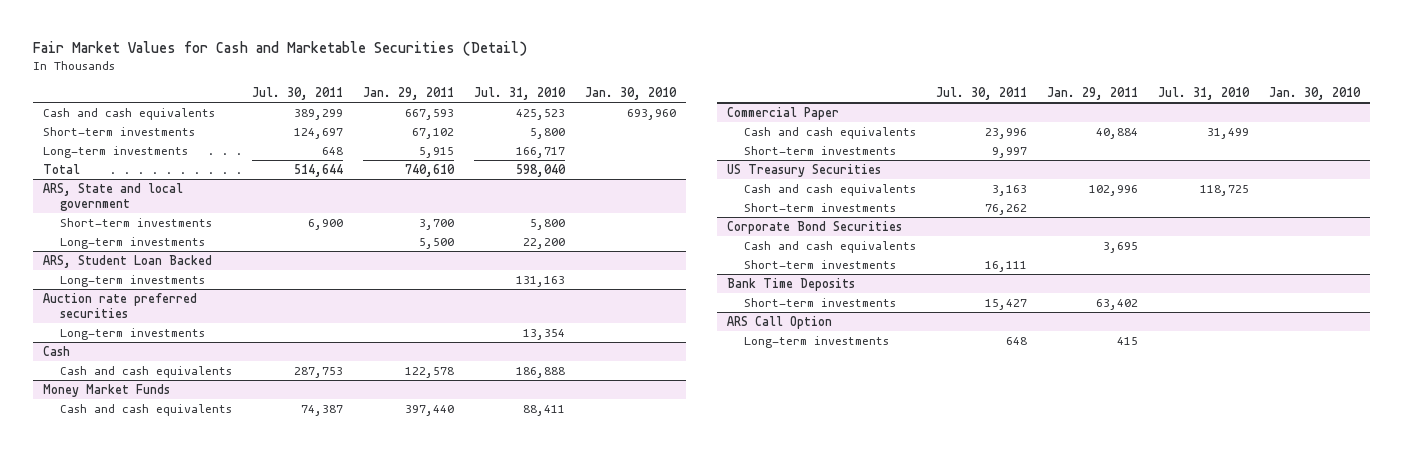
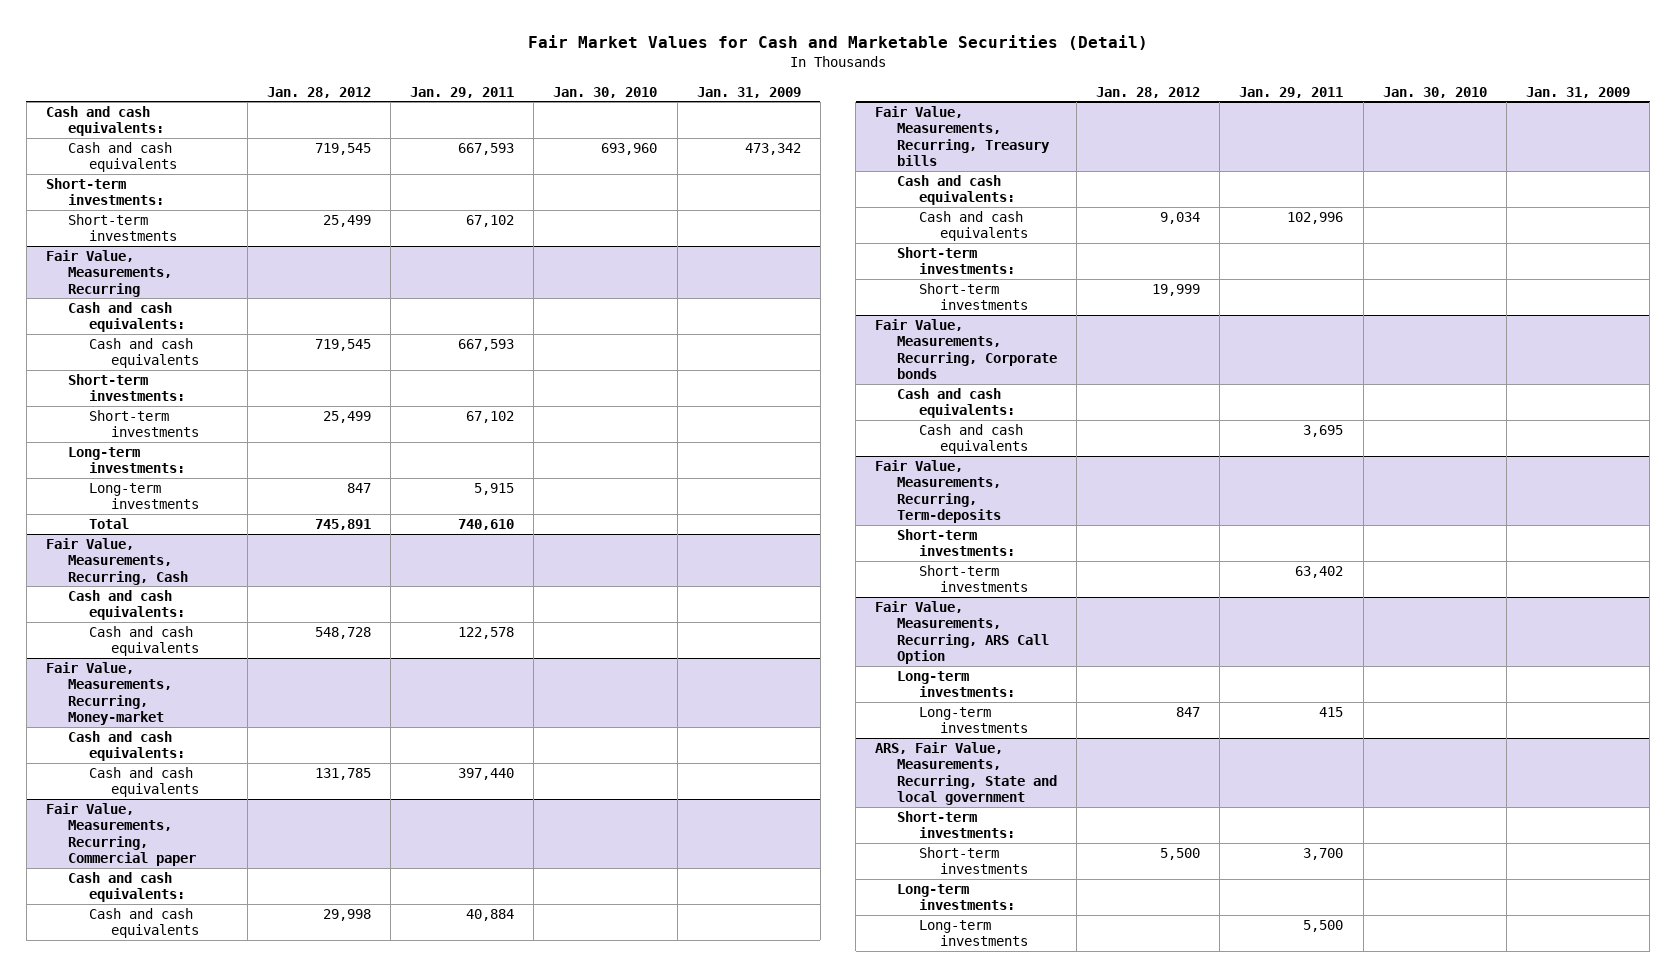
[252,86,344,100] Jul. 30, 2011 -> none
[473,86,566,100] Jul. 31, 2010 -> none
none -> [266,86,371,98] Jan. 28, 2012
none -> [696,86,801,98] Jan. 31, 2009
none -> [46,106,164,137] Cash and cash equivalents:
none -> [46,178,164,206] Short-term investments:
none -> [46,250,172,297] Fair Value, Measurements, Recurring
none -> [67,302,186,333] Cash and cash equivalents:
none -> [89,338,199,369] Cash and cash equivalents
none -> [67,374,186,402] Short-term investments:
none -> [89,410,199,438] Short-term investments
none -> [67,447,186,474] Long-term investments:
[43,183,184,211] ARS, State and local government -> none
[60,218,213,228] Short-term investments -> none
[60,237,206,250] Long-term investments -> none
[43,255,213,269] ARS, Student Loan Backed -> none
[60,275,206,288] Long-term investments -> none
[43,293,198,318] Auction rate preferred securities -> none
[60,328,206,341] Long-term investments -> none
[43,346,71,357] Cash -> none
none -> [46,538,188,585] Fair Value, Measurements, Recurring, Cash
none -> [67,590,186,621] Cash and cash equivalents:
[43,384,171,398] Money Market Funds -> none
none -> [46,662,172,725] Fair Value, Measurements, Recurring, Money-market
none -> [67,731,186,762] Cash and cash equivalents:
[727,107,840,121] Commercial Paper -> none
none -> [46,803,196,866] Fair Value, Measurements, Recurring, Commercial paper
none -> [67,872,186,903] Cash and cash equivalents:
[744,146,897,156] Short-term investments -> none
[727,164,882,178] US Treasury Securities -> none
none -> [875,106,1050,166] Fair Value, Measurements, Recurring, Treasury bills
none -> [896,175,1015,206] Cash and cash equivalents:
none -> [896,247,1015,275] Short-term investments:
[727,221,903,235] Corporate Bond Securities -> none
none -> [875,319,1057,379] Fair Value, Measurements, Recurring, Corporate bonds
none -> [896,388,1015,419] Cash and cash equivalents:
[727,278,856,292] Bank Time Deposits -> none
none -> [875,460,1001,523] Fair Value, Measurements, Recurring, Term-deposits
[744,260,897,270] Short-term investments -> [896,529,1015,557] Short-term investments:
[727,316,833,330] ARS Call Option -> none
none -> [875,601,1049,664] Fair Value, Measurements, Recurring, ARS Call Option
none -> [896,671,1015,698] Long-term investments:
none -> [875,742,1057,805] ARS, Fair Value, Measurements, Recurring, State and local government
none -> [896,811,1015,839] Short-term investments:
none -> [918,847,1029,875] Short-term investments
none -> [896,884,1015,911] Long-term investments:
none -> [918,920,1029,947] Long-term investments

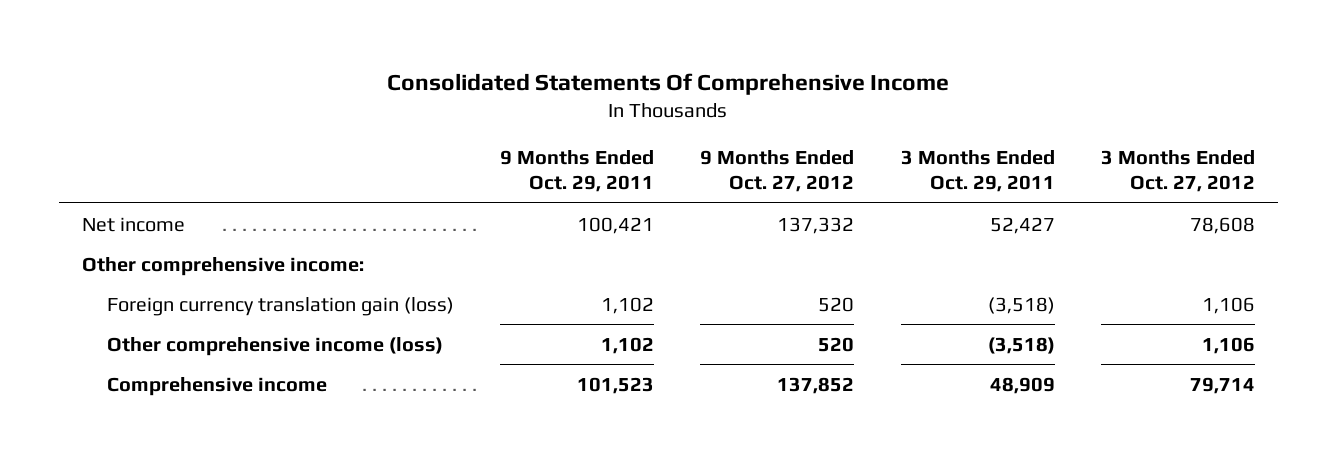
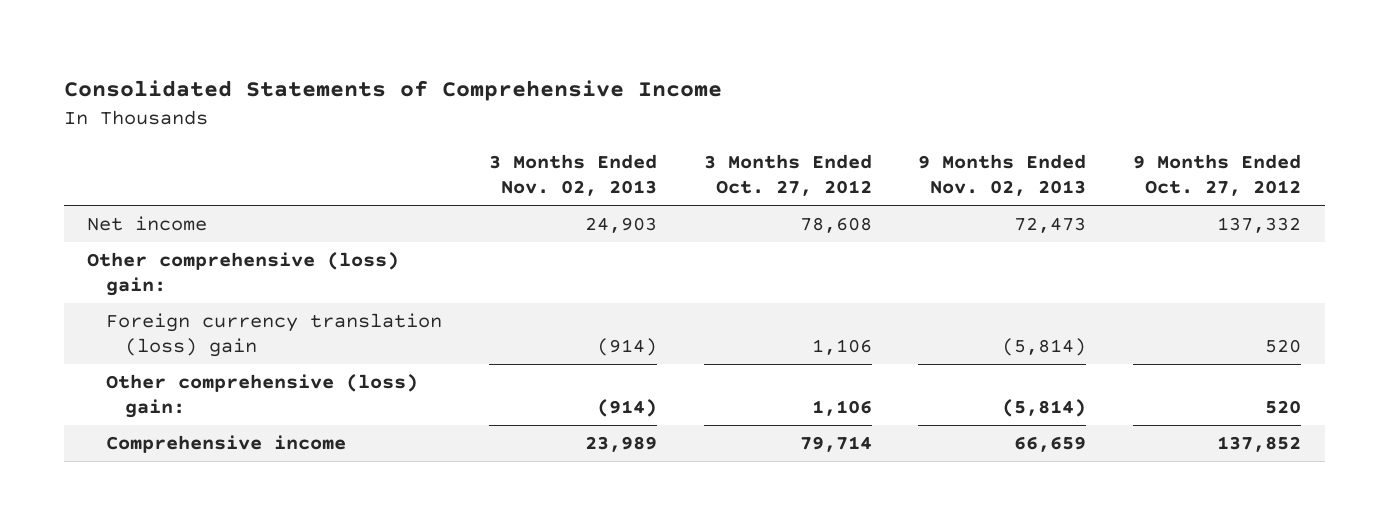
[387,72,950,95] Consolidated Statements Of Comprehensive Income -> [63,79,722,101] Consolidated Statements of Comprehensive Income
[500,149,655,193] 9 Months Ended Oct. 29, 2011 -> none
[900,149,1055,193] 3 Months Ended Oct. 29, 2011 -> none
none -> [489,154,658,197] 3 Months Ended Nov. 02, 2013
none -> [918,154,1087,197] 9 Months Ended Nov. 02, 2013
[81,256,364,276] Other comprehensive income: -> [87,252,400,297] Other comprehensive (loss) gain:
[107,296,455,316] Foreign currency translation gain (loss) -> [106,313,443,358] Foreign currency translation (loss) gain
[107,336,444,356] Other comprehensive income (loss) -> [106,374,419,419] Other comprehensive (loss) gain:

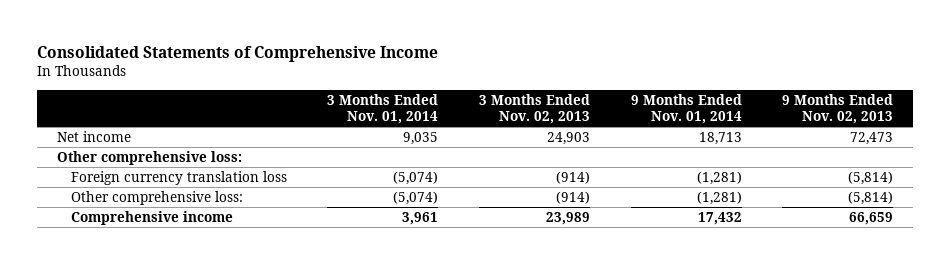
[703,154,872,197] 3 Months Ended Oct. 27, 2012 -> none
[1133,154,1302,197] 9 Months Ended Oct. 27, 2012 -> none
none -> [327,93,439,124] 3 Months Ended Nov. 01, 2014
none -> [630,93,742,124] 9 Months Ended Nov. 01, 2014
[87,252,400,297] Other comprehensive (loss) gain: -> [57,151,243,166] Other comprehensive loss:
[106,313,443,358] Foreign currency translation (loss) gain -> [70,171,287,186] Foreign currency translation loss
[106,374,419,419] Other comprehensive (loss) gain: -> [70,191,243,206] Other comprehensive loss:

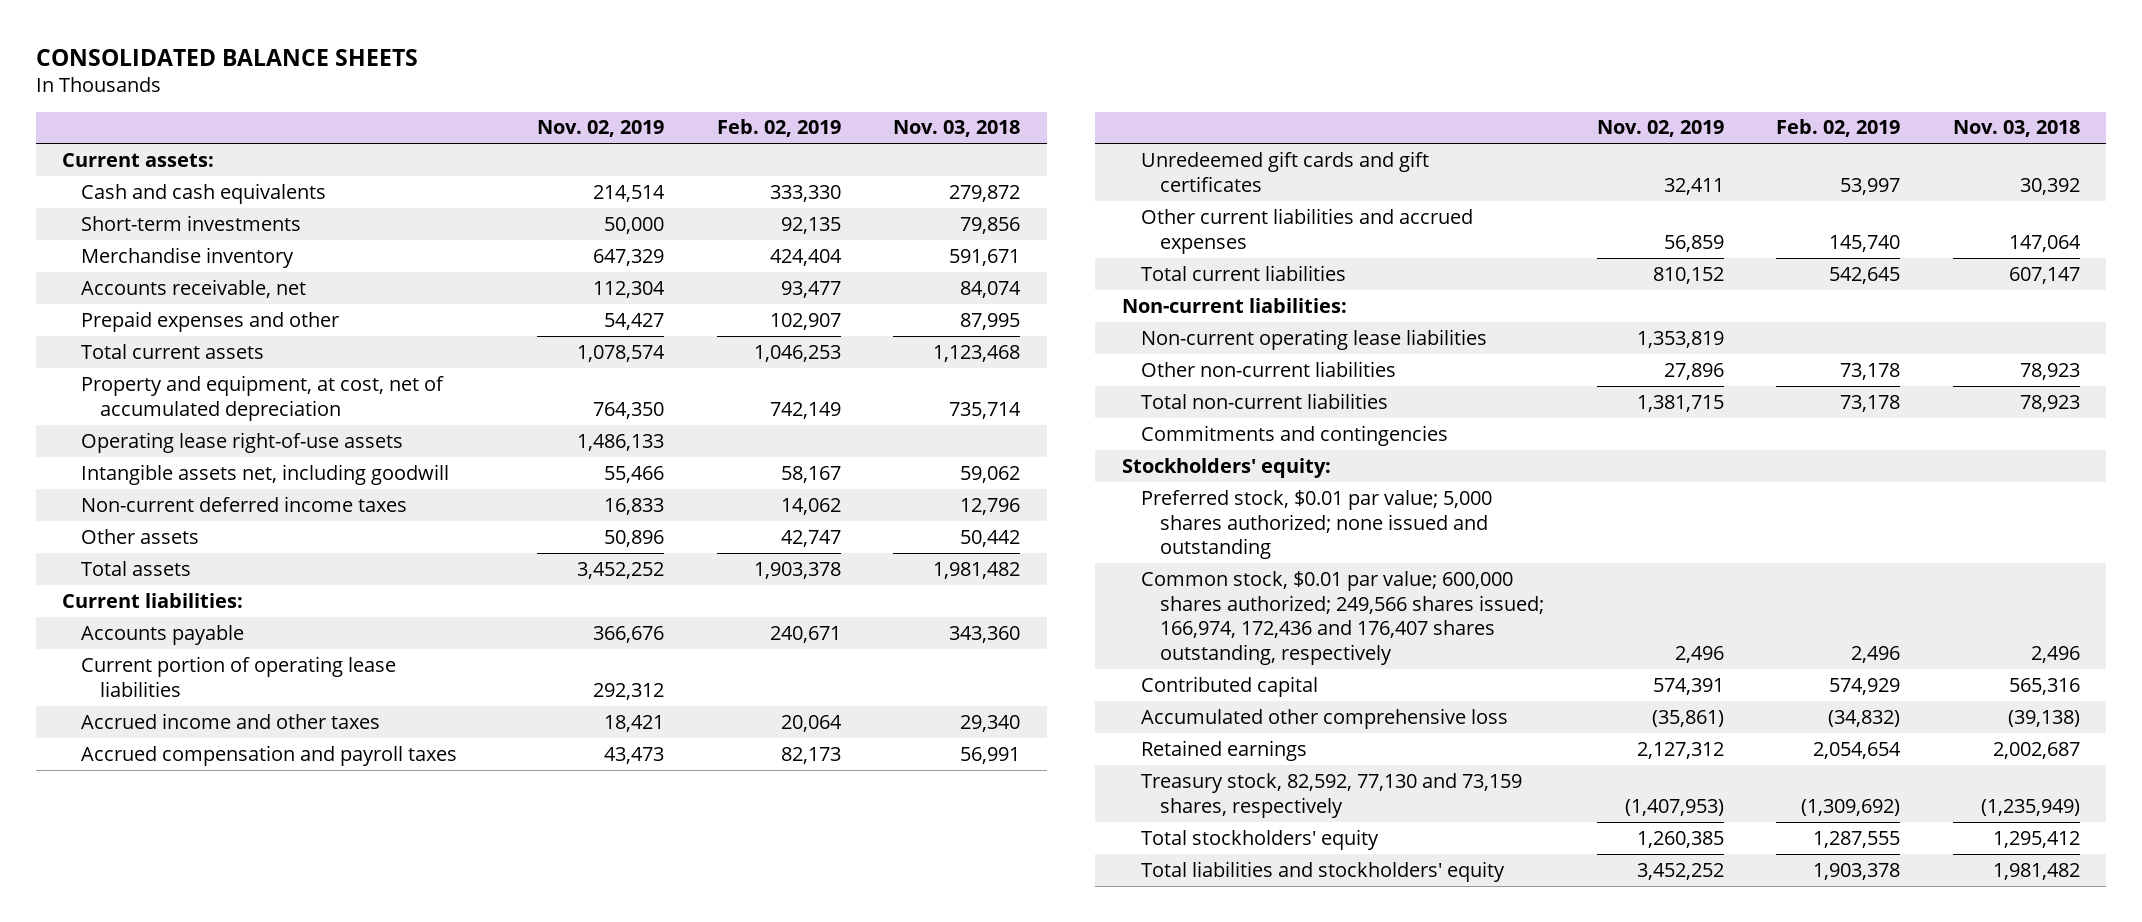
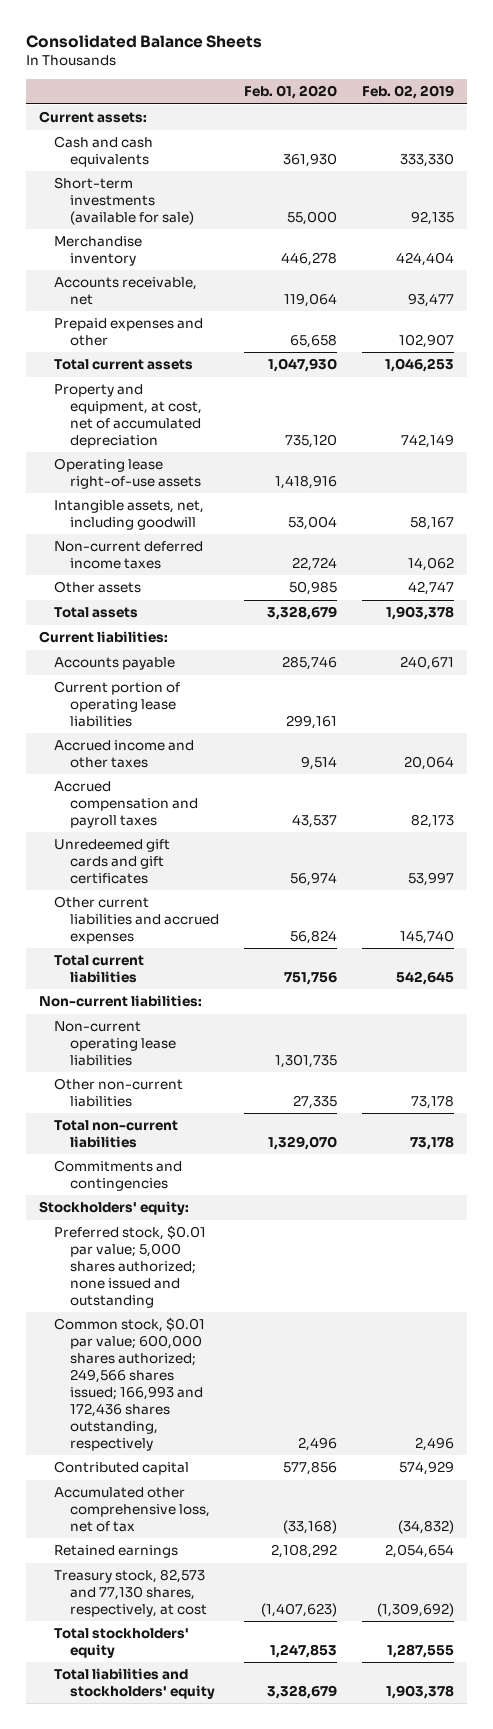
[35,48,418,66] CONSOLIDATED BALANCE SHEETS -> [25,35,262,49] Consolidated Balance Sheets
[536,120,664,138] Nov. 02, 2019 -> none
[893,120,1021,138] Nov. 03, 2018 -> none
none -> [244,85,338,100] Feb. 01, 2020
[81,214,302,231] Short-term investments -> [54,177,195,226] Short-term investments (available for sale)
[81,463,450,485] Intangible assets net, including goodwill -> [54,500,205,531] Intangible assets, net, including goodwill
[1140,570,1544,666] Common stock, $0.01 par value; 600,000 shares authorized; 249,566 shares issued; 166,974, 172,436 and 176,407 shares outstanding, respectively -> [54,1317,206,1451] Common stock, $0.01 par value; 600,000 shares authorized; 249,566 shares issued; 166,993 and 172,436 shares outstanding, respectively
[1140,707,1508,729] Accumulated other comprehensive loss -> [54,1487,211,1533] Accumulated other comprehensive loss, net of tax
[1140,772,1522,818] Treasury stock, 82,592, 77,130 and 73,159 shares, respectively -> [54,1569,208,1618] Treasury stock, 82,573 and 77,130 shares, respectively, at cost

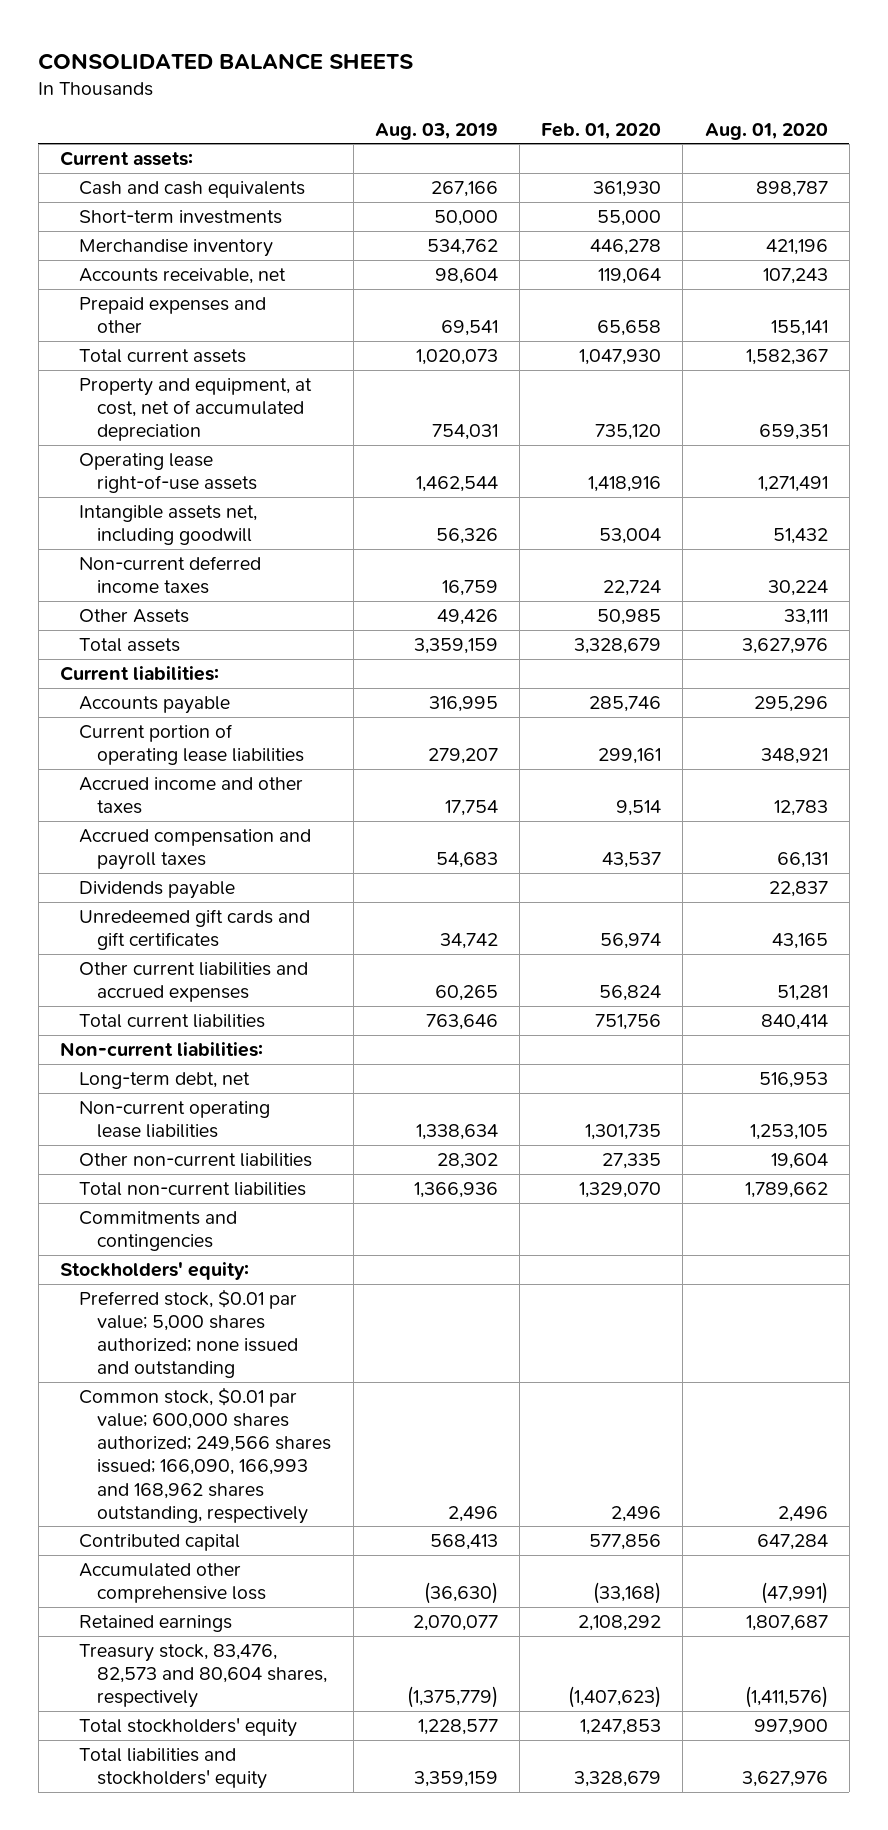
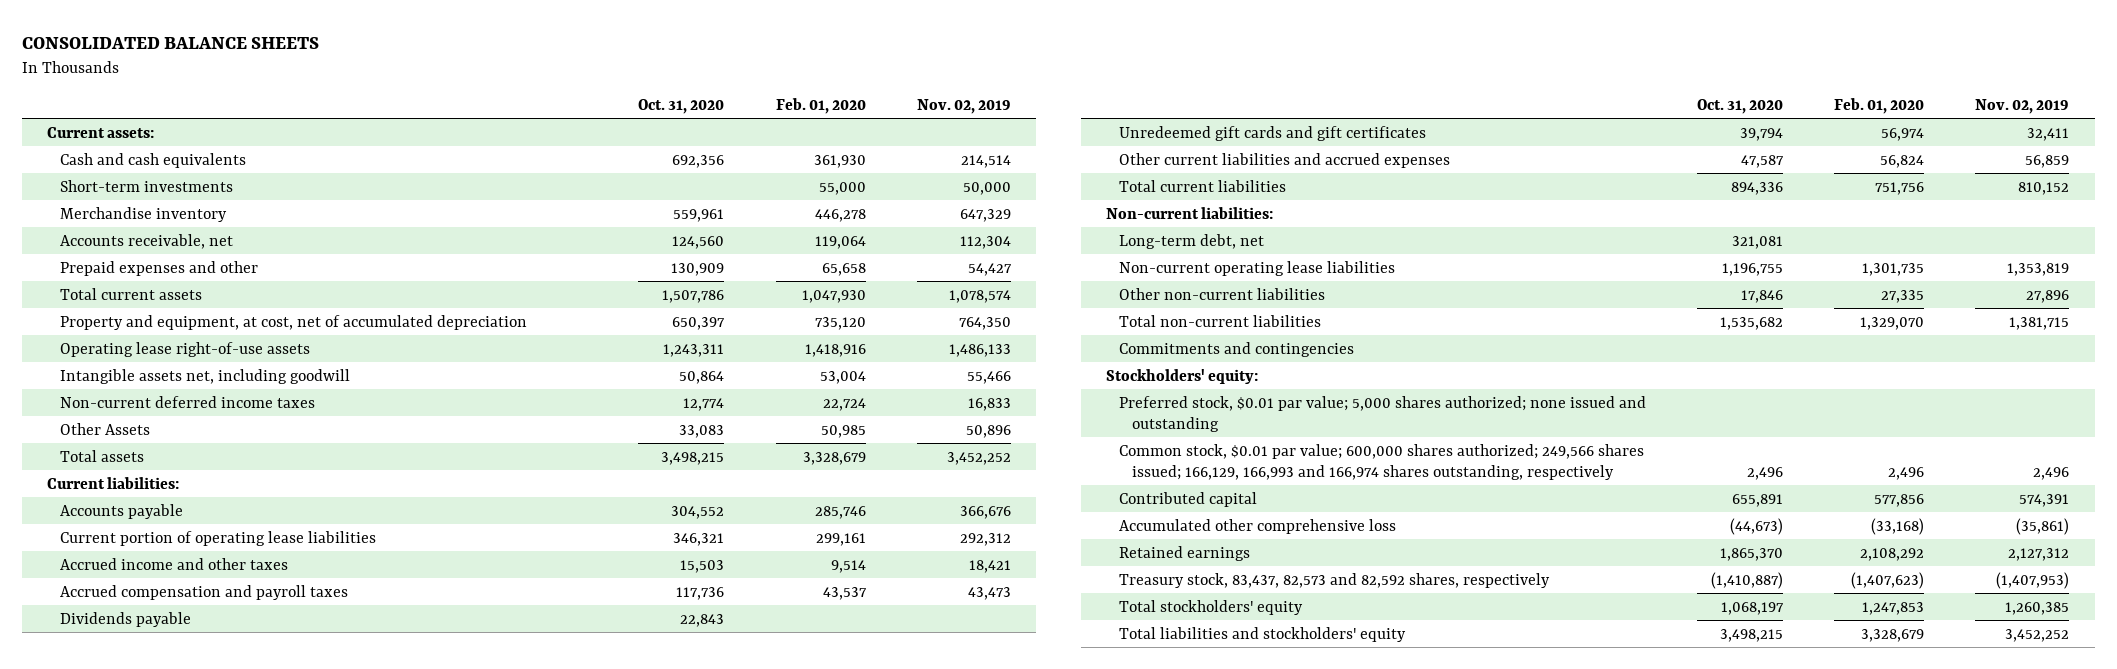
[374,122,498,140] Aug. 03, 2019 -> none
[704,122,828,140] Aug. 01, 2020 -> none
none -> [638,98,725,114] Oct. 31, 2020
none -> [916,98,1011,114] Nov. 02, 2019
[78,1386,332,1524] Common stock, $0.01 par value; 600,000 shares authorized; 249,566 shares issued; 166,090, 166,993 and 168,962 shares outstanding, respectively -> [1118,443,1644,480] Common stock, $0.01 par value; 600,000 shares authorized; 249,566 shares issued; 166,129, 166,993 and 166,974 shares outstanding, respectively
[78,1643,328,1709] Treasury stock, 83,476, 82,573 and 80,604 shares, respectively -> [1118,572,1550,588] Treasury stock, 83,437, 82,573 and 82,592 shares, respectively

